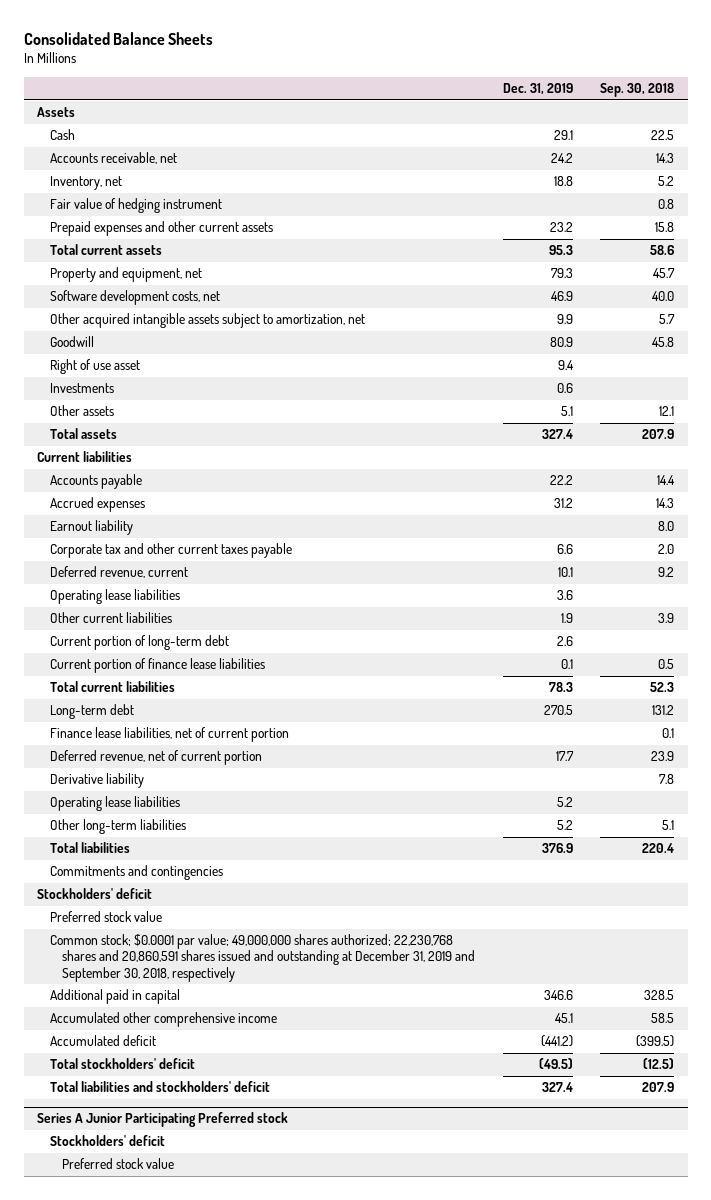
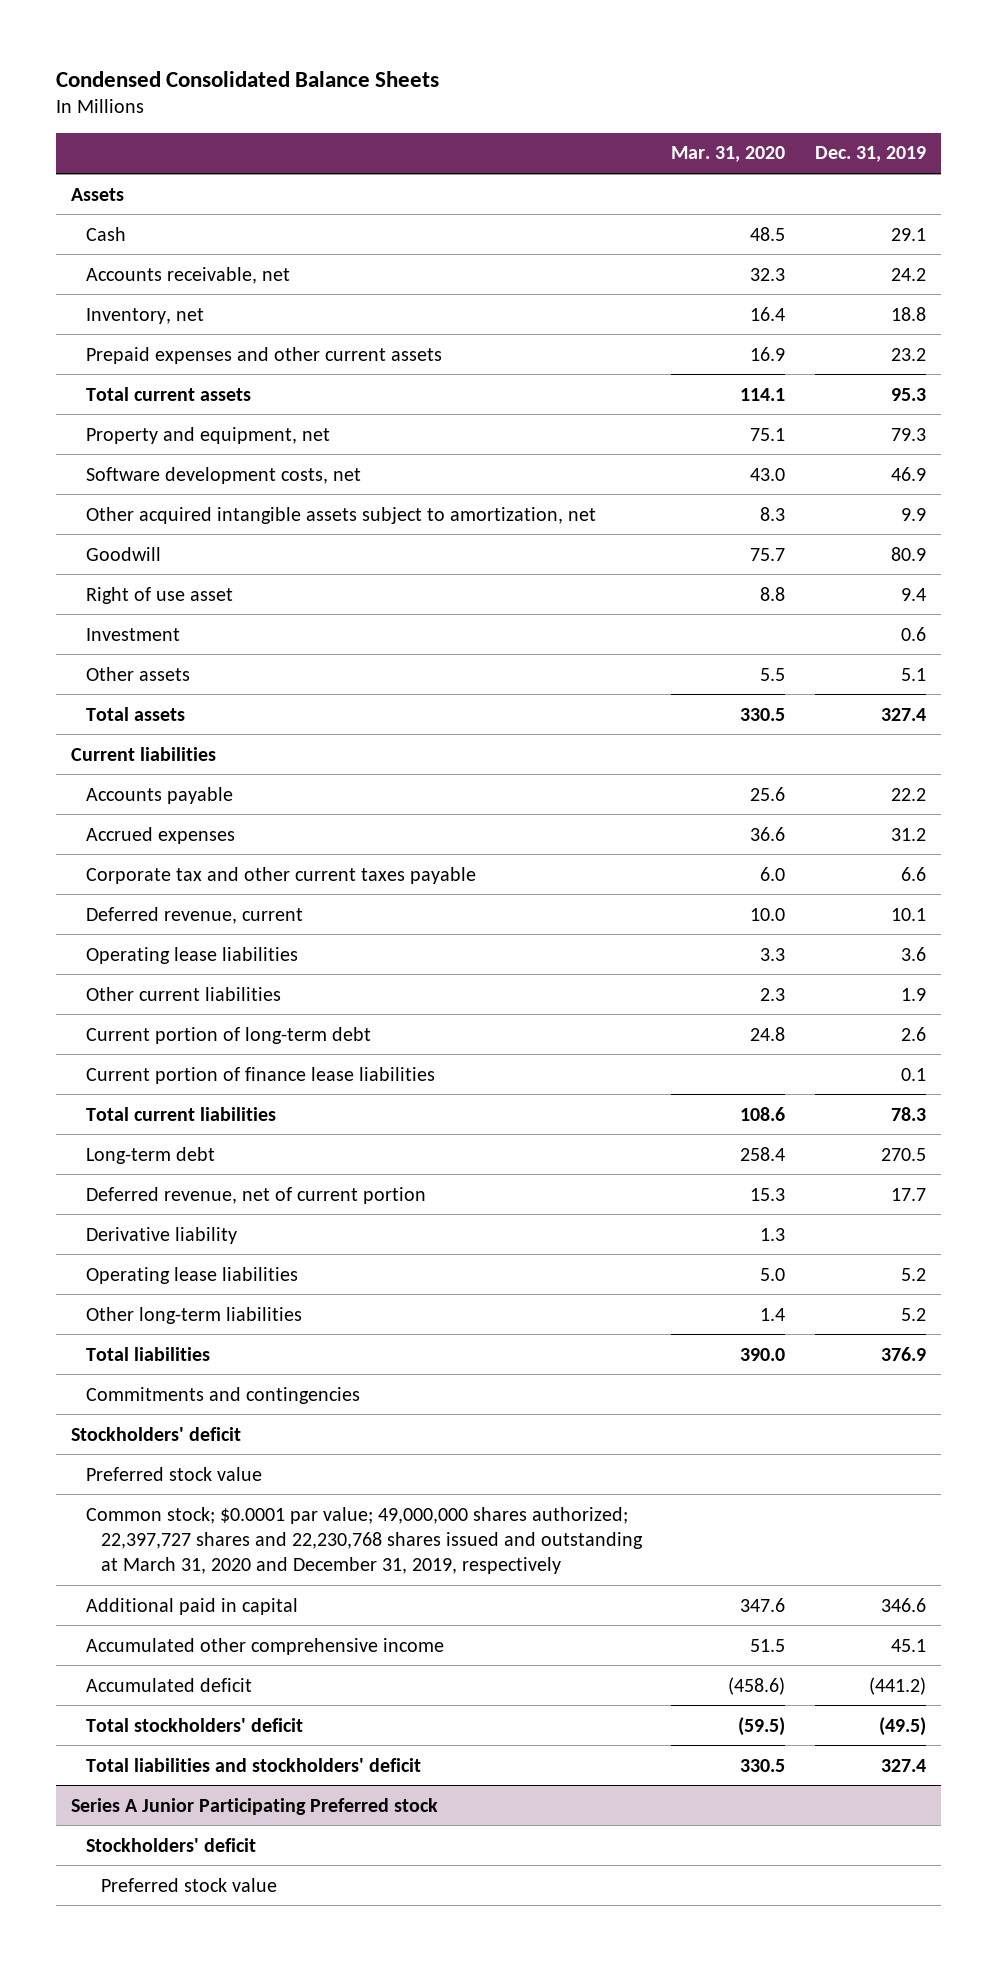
[23,31,213,45] Consolidated Balance Sheets -> [56,70,440,87] Condensed Consolidated Balance Sheets
[599,83,674,98] Sep. 30, 2018 -> none
none -> [671,146,786,163] Mar. 31, 2020
[49,198,222,214] Fair value of hedging instrument -> none
[49,383,114,394] Investments -> [85,627,180,641] Investment
[49,520,133,536] Earnout liability -> none
[49,727,289,743] Finance lease liabilities, net of current portion -> none
[49,934,476,982] Common stock; $0.0001 par value; 49,000,000 shares authorized; 22,230,768 shares and 20,860,591 shares issued and outstanding at December 31, 2019 and September 30, 2018, respectively -> [85,1506,643,1575] Common stock; $0.0001 par value; 49,000,000 shares authorized; 22,397,727 shares and 22,230,768 shares issued and outstanding at March 31, 2020 and December 31, 2019, respectively

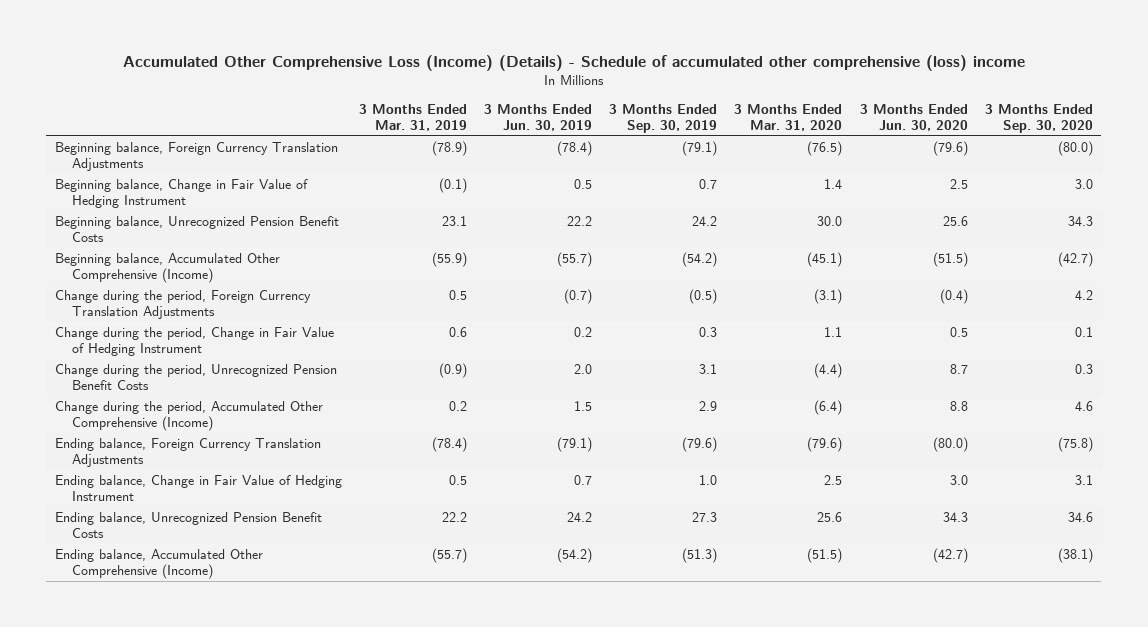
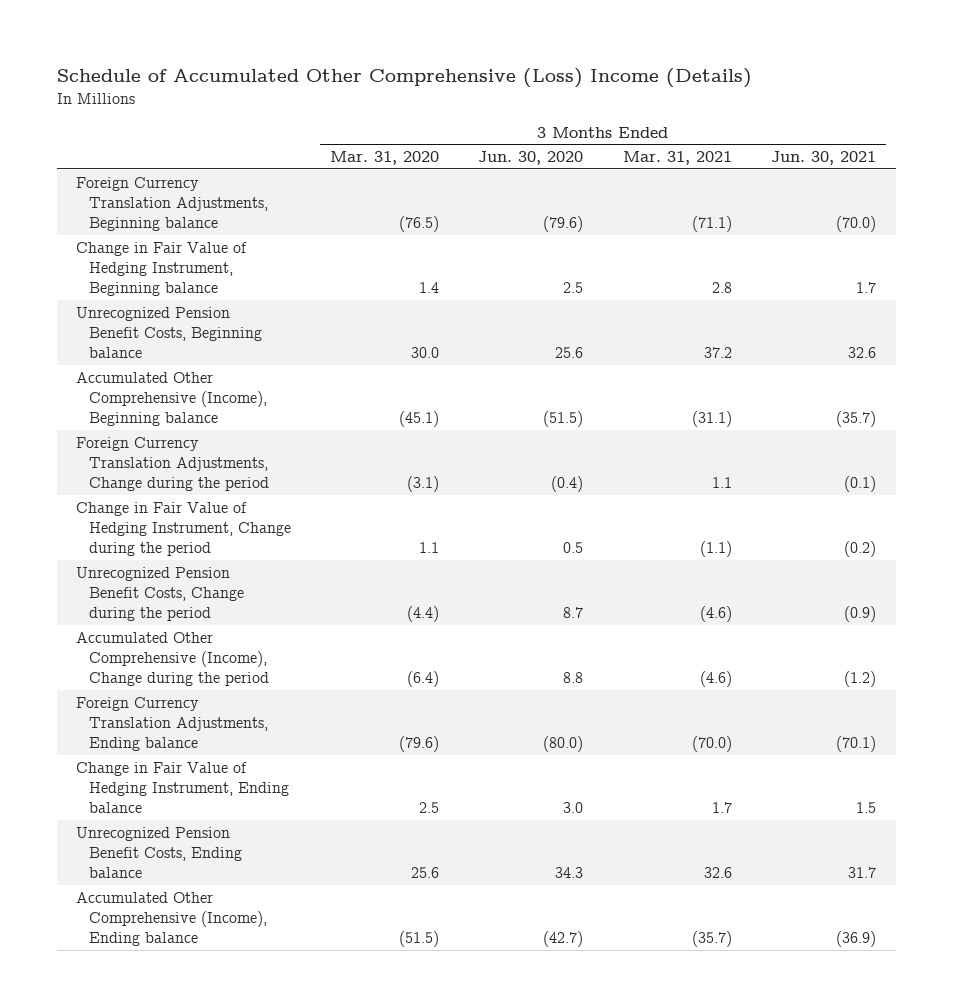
[122,55,1025,72] Accumulated Other Comprehensive Loss (Income) (Details) - Schedule of accumulated other comprehensive (loss) income -> [56,68,752,89] Schedule of Accumulated Other Comprehensive (Loss) Income (Details)
[358,103,467,131] 3 Months Ended Mar. 31, 2019 -> none
[484,103,593,131] 3 Months Ended Jun. 30, 2019 -> none
[609,103,718,133] 3 Months Ended Sep. 30, 2019 -> none
[984,103,1093,133] 3 Months Ended Sep. 30, 2020 -> none
none -> [622,151,732,166] Mar. 31, 2021
none -> [771,151,877,166] Jun. 30, 2021
[54,142,338,172] Beginning balance, Foreign Currency Translation Adjustments -> [76,176,268,232] Foreign Currency Translation Adjustments, Beginning balance
[54,179,308,209] Beginning balance, Change in Fair Value of Hedging Instrument -> [76,241,248,297] Change in Fair Value of Hedging Instrument, Beginning balance
[54,216,339,243] Beginning balance, Unrecognized Pension Benefit Costs -> [76,306,262,359] Unrecognized Pension Benefit Costs, Beginning balance
[54,253,280,284] Beginning balance, Accumulated Other Comprehensive (Income) -> [76,371,267,427] Accumulated Other Comprehensive (Income), Beginning balance
[54,290,311,320] Change during the period, Foreign Currency Translation Adjustments -> [76,436,269,492] Foreign Currency Translation Adjustments, Change during the period
[54,327,334,357] Change during the period, Change in Fair Value of Hedging Instrument -> [76,501,291,557] Change in Fair Value of Hedging Instrument, Change during the period
[54,364,337,391] Change during the period, Unrecognized Pension Benefit Costs -> [76,566,244,622] Unrecognized Pension Benefit Costs, Change during the period
[54,401,323,432] Change during the period, Accumulated Other Comprehensive (Income) -> [76,631,269,687] Accumulated Other Comprehensive (Income), Change during the period
[54,438,321,468] Ending balance, Foreign Currency Translation Adjustments -> [76,696,268,752] Foreign Currency Translation Adjustments, Ending balance
[54,475,342,502] Ending balance, Change in Fair Value of Hedging Instrument -> [76,761,289,814] Change in Fair Value of Hedging Instrument, Ending balance
[54,512,322,539] Ending balance, Unrecognized Pension Benefit Costs -> [76,826,242,879] Unrecognized Pension Benefit Costs, Ending balance
[54,549,263,580] Ending balance, Accumulated Other Comprehensive (Income) -> [76,891,267,947] Accumulated Other Comprehensive (Income), Ending balance

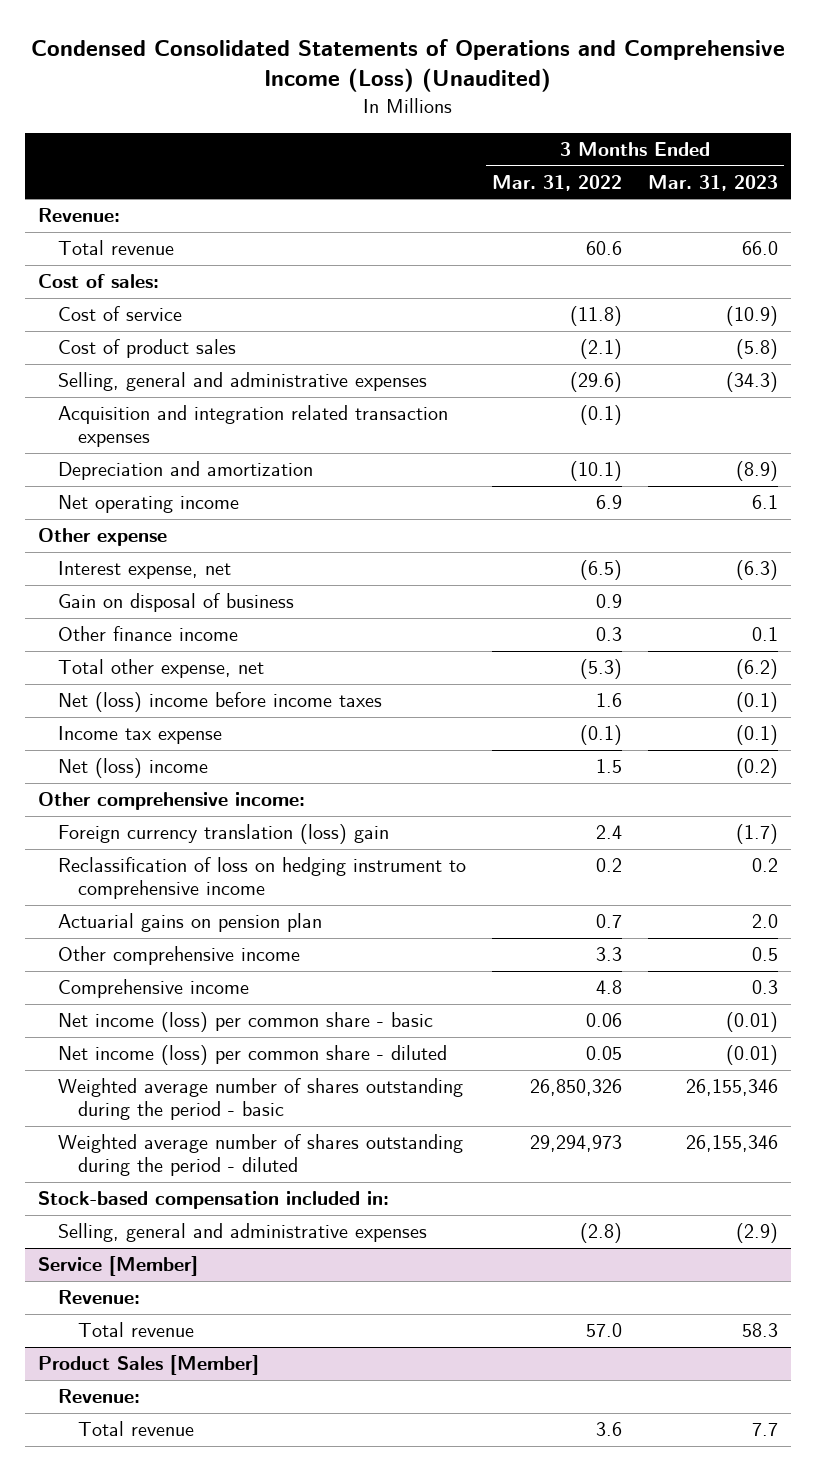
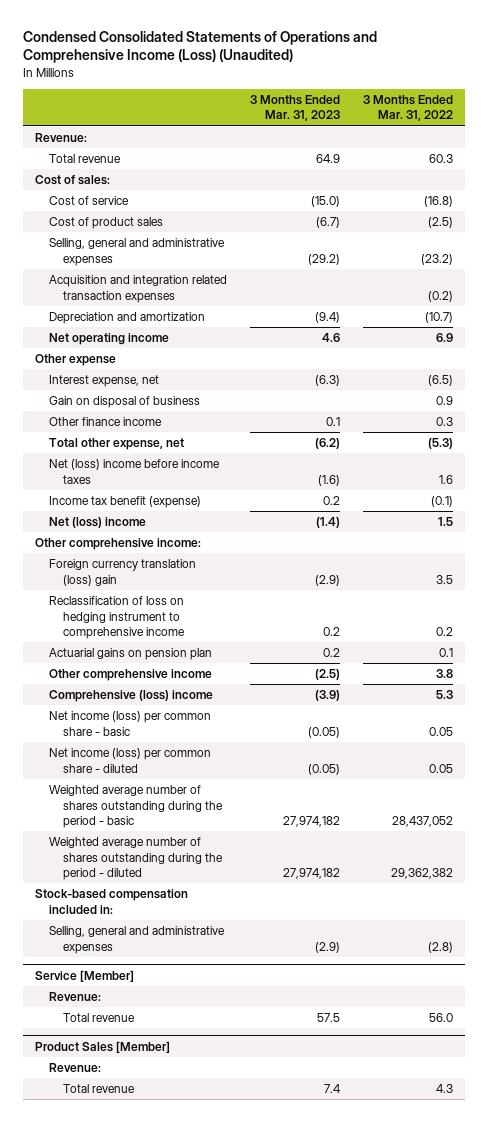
[586,241,623,256] 60.6 -> [428,153,453,163] 60.3
[741,241,778,256] 66.0 -> [315,153,340,163] 64.9
[570,306,623,327] (11.8) -> [423,195,453,207] (16.8)
[725,306,778,327] (10.9) -> [310,195,340,207] (15.0)
[580,339,623,360] (2.1) -> [427,216,453,228] (2.5)
[735,339,778,360] (5.8) -> [315,216,340,228] (6.7)
[570,372,623,393] (29.6) -> [420,253,453,265] (23.2)
[725,372,778,393] (34.3) -> [307,253,340,265] (29.2)
[580,405,623,426] (0.1) -> [427,290,453,302] (0.2)
[570,461,623,482] (10.1) -> [424,311,453,323] (10.7)
[735,461,778,482] (8.9) -> [314,311,340,323] (9.4)
[751,495,778,510] 6.1 -> [321,332,340,342] 4.6
[735,692,778,713] (0.1) -> [317,474,340,486] (1.6)
[58,726,223,745] Income tax expense -> [48,495,201,508] Income tax benefit (expense)
[735,725,778,746] (0.1) -> [322,495,340,505] 0.2
[735,758,778,779] (0.2) -> [315,516,340,528] (1.4)
[596,825,623,840] 2.4 -> [435,574,453,584] 3.5
[735,824,778,845] (1.7) -> [314,574,340,586] (2.9)
[596,914,623,929] 0.7 -> [438,647,453,657] 0.1
[751,914,778,929] 2.0 -> [322,647,340,657] 0.2
[596,947,623,962] 3.3 -> [435,668,453,678] 3.8
[751,947,778,962] 0.5 -> [314,668,340,680] (2.5)
[58,979,250,999] Comprehensive income -> [48,689,213,702] Comprehensive (loss) income
[596,980,623,995] 4.8 -> [435,689,453,699] 5.3
[751,980,778,995] 0.3 -> [314,689,340,701] (3.9)
[586,1013,623,1028] 0.06 -> [428,726,453,736] 0.05
[725,1012,778,1033] (0.01) -> [307,726,340,738] (0.05)
[725,1045,778,1066] (0.01) -> [307,763,340,775] (0.05)
[530,1079,623,1097] 26,850,326 -> [391,816,453,828] 28,437,052
[685,1079,778,1097] 26,155,346 -> [282,816,340,828] 27,974,182
[530,1135,623,1153] 29,294,973 -> [390,868,453,880] 29,362,382
[685,1135,778,1153] 26,155,346 -> [282,868,340,880] 27,974,182
[586,1323,623,1338] 57.0 -> [428,1012,453,1022] 56.0
[741,1323,778,1338] 58.3 -> [316,1012,340,1022] 57.5
[596,1422,623,1437] 3.6 -> [435,1083,453,1093] 4.3
[751,1423,778,1437] 7.7 -> [323,1083,341,1093] 7.4

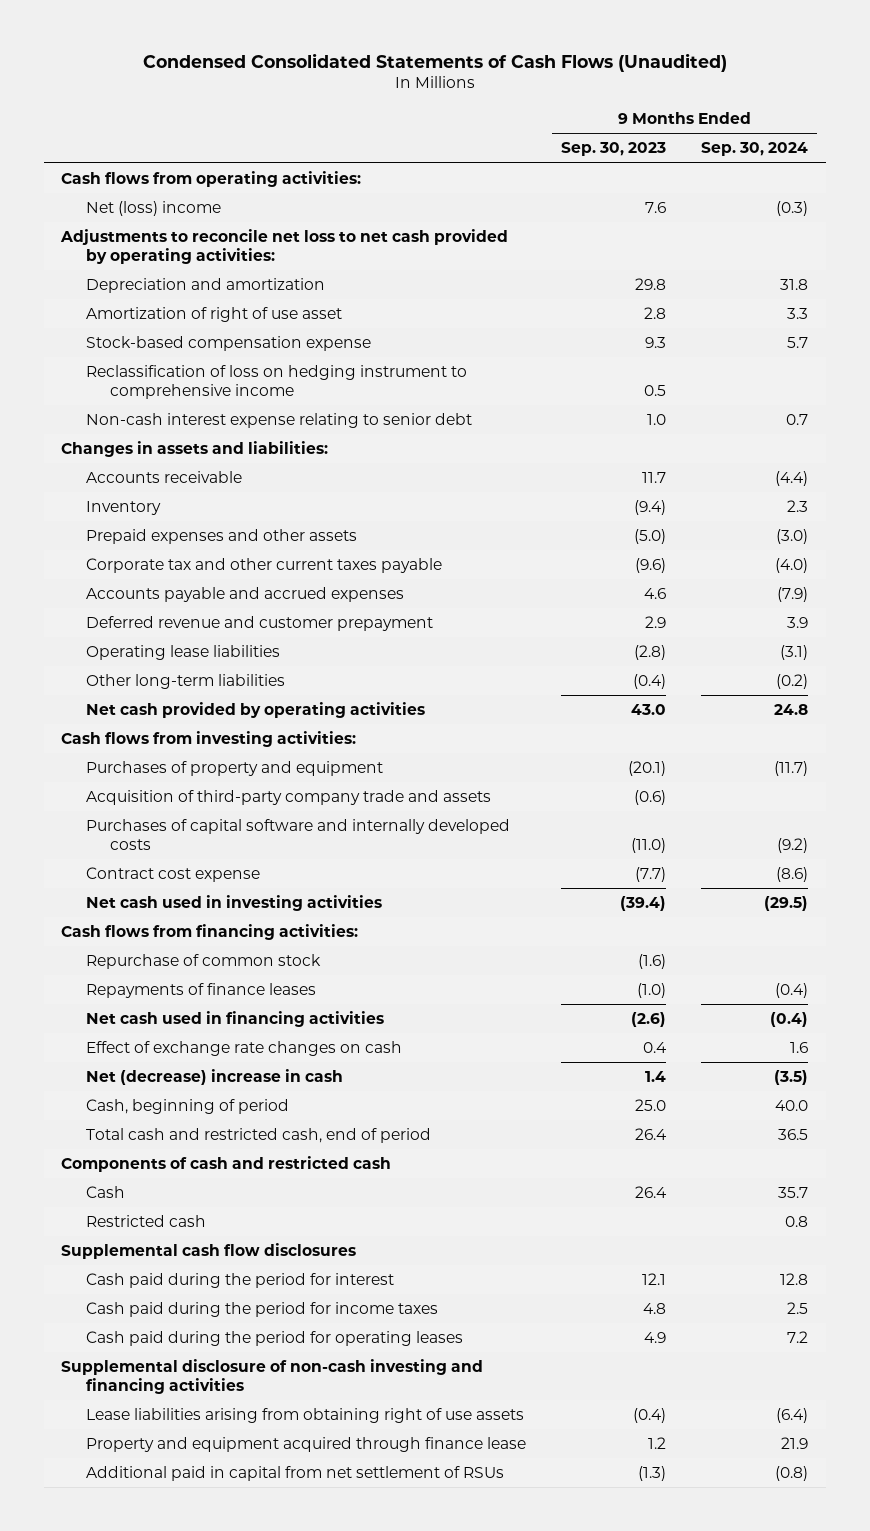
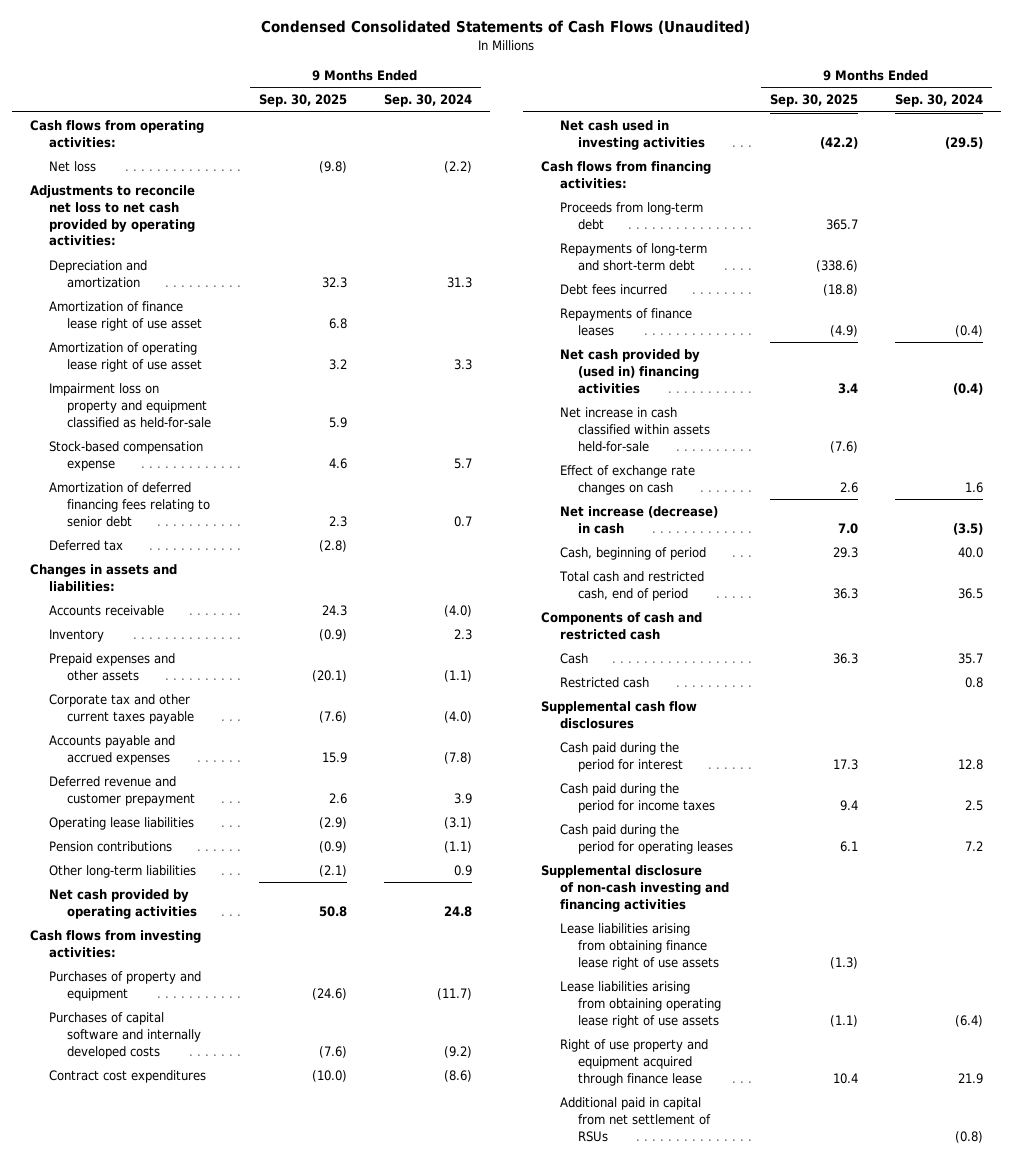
[561,142,667,157] Sep. 30, 2023 -> none
none -> [258,94,347,108] Sep. 30, 2025
[85,201,221,217] Net (loss) income -> [48,160,96,172] Net loss
[776,201,809,217] (0.3) -> [443,160,472,173] (2.2)
[780,279,809,291] 31.8 -> [446,276,472,288] 31.3
none -> [48,300,203,331] Amortization of finance lease right of use asset
[85,307,342,323] Amortization of right of use asset -> [48,341,203,372] Amortization of operating lease right of use asset
none -> [48,382,212,428] Impairment loss on property and equipment classified as held-for-sale
[85,365,467,399] Reclassification of loss on hedging instrument to comprehensive income -> none
[85,413,472,429] Non-cash interest expense relating to senior debt -> none
none -> [48,481,211,527] Amortization of deferred financing fees relating to senior debt
none -> [48,539,123,551] Deferred tax
[775,471,809,487] (4.4) -> [443,604,472,617] (4.0)
[776,529,809,545] (3.0) -> [443,669,472,682] (1.1)
[777,587,809,603] (7.9) -> [443,751,472,764] (7.8)
none -> [48,840,172,852] Pension contributions
[776,674,809,690] (0.2) -> [453,864,472,876] 0.9
[85,790,491,806] Acquisition of third-party company trade and assets -> none
[85,867,260,883] Contract cost expense -> [48,1069,206,1083] Contract cost expenditures
[85,954,321,970] Repurchase of common stock -> none
none -> [559,201,703,230] Proceeds from long-term debt
none -> [559,242,707,271] Repayments of long-term and short-term debt
none -> [559,283,667,295] Debt fees incurred
[85,1011,384,1028] Net cash used in financing activities -> [559,348,700,394] Net cash provided by (used in) financing activities
none -> [559,406,711,452] Net increase in cash classified within assets held-for-sale
[85,1069,343,1086] Net (decrease) increase in cash -> [559,505,718,534] Net increase (decrease) in cash
none -> [559,922,720,970] Lease liabilities arising from obtaining finance lease right of use assets
[85,1408,524,1424] Lease liabilities arising from obtaining right of use assets -> [559,980,722,1028] Lease liabilities arising from obtaining operating lease right of use assets
[85,1437,526,1453] Property and equipment acquired through finance lease -> [559,1038,708,1086] Right of use property and equipment acquired through finance lease

